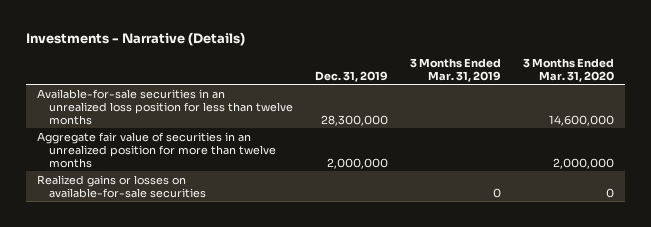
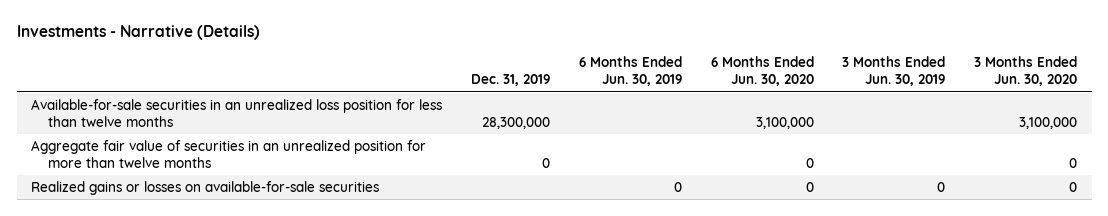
[410,58,502,83] 3 Months Ended Mar. 31, 2019 -> none
[523,58,615,83] 3 Months Ended Mar. 31, 2020 -> none
none -> [578,56,682,87] 6 Months Ended Jun. 30, 2019
none -> [710,56,814,87] 6 Months Ended Jun. 30, 2020
none -> [842,56,946,87] 3 Months Ended Jun. 30, 2019
none -> [974,56,1078,87] 3 Months Ended Jun. 30, 2020
[327,157,389,169] 2,000,000 -> [541,157,550,168] 0

